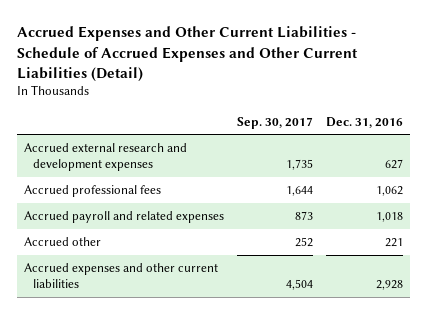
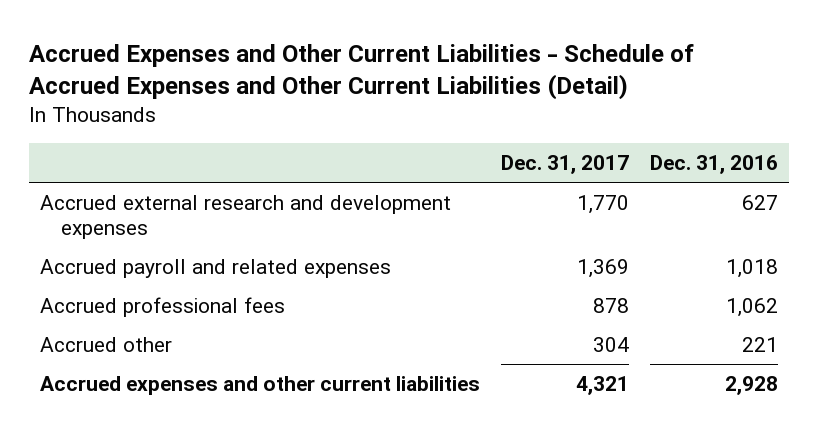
[236,116,313,129] Sep. 30, 2017 -> none
none -> [500,155,629,175] Dec. 31, 2017
[23,185,161,198] Accrued professional fees -> [39,296,285,317] Accrued professional fees

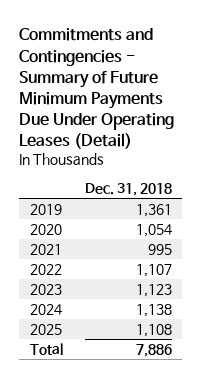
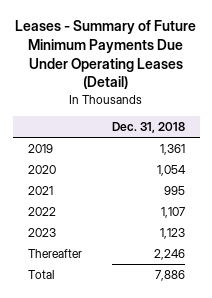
[19,28,175,150] Commitments and Contingencies - Summary of Future Minimum Payments Due Under Operating Leases (Detail) -> [15,20,197,90] Leases - Summary of Future Minimum Payments Due Under Operating Leases (Detail)
[30,303,63,315] 2024 -> none
[30,323,63,335] 2025 -> none
none -> [27,249,82,259] Thereafter

